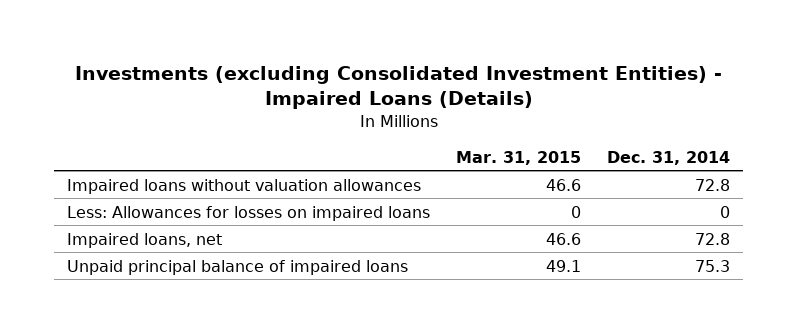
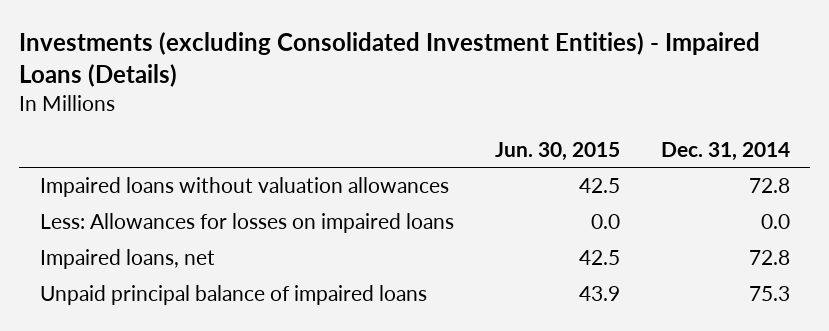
[456,150,582,165] Mar. 31, 2015 -> none
none -> [494,141,620,161] Jun. 30, 2015
[720,205,731,218] 0 -> [760,214,790,230] 0.0

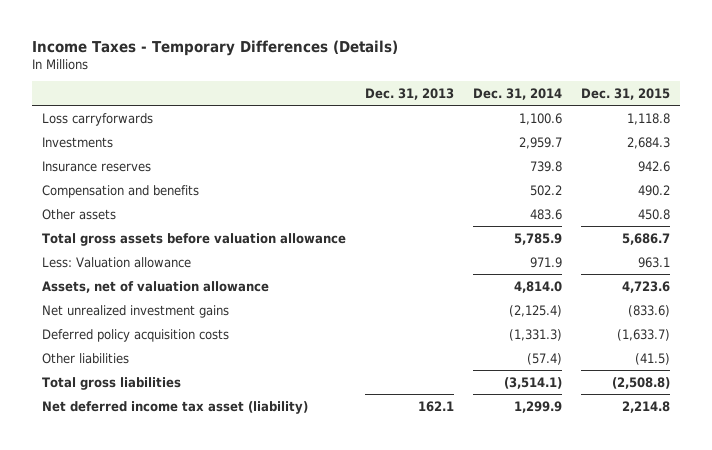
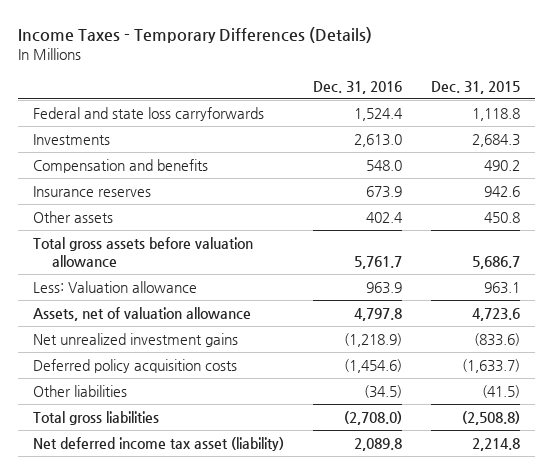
[364,87,454,100] Dec. 31, 2013 -> none
[473,87,563,100] Dec. 31, 2014 -> none
none -> [313,80,403,94] Dec. 31, 2016
[41,112,153,126] Loss carryforwards -> [32,106,264,121] Federal and state loss carryforwards
[41,160,151,172] Insurance reserves -> [32,185,151,197] Insurance reserves

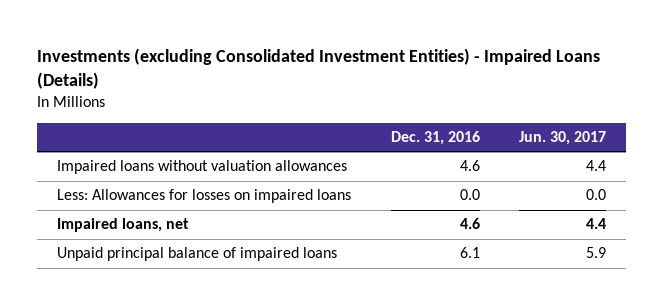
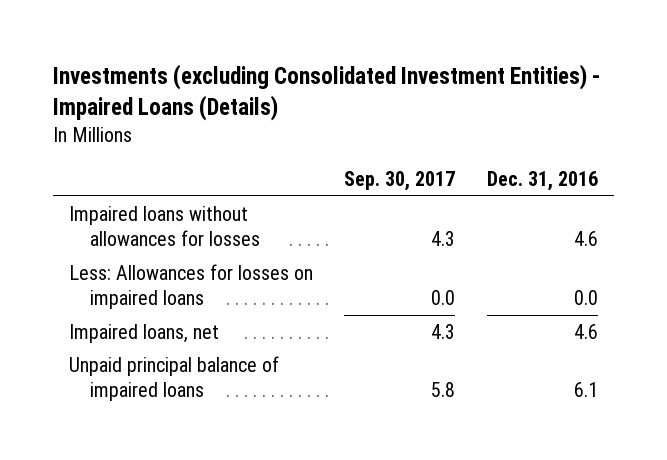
[519,131,607,146] Jun. 30, 2017 -> none
none -> [344,171,456,192] Sep. 30, 2017
[57,160,348,175] Impaired loans without valuation allowances -> [69,205,261,246] Impaired loans without allowances for losses

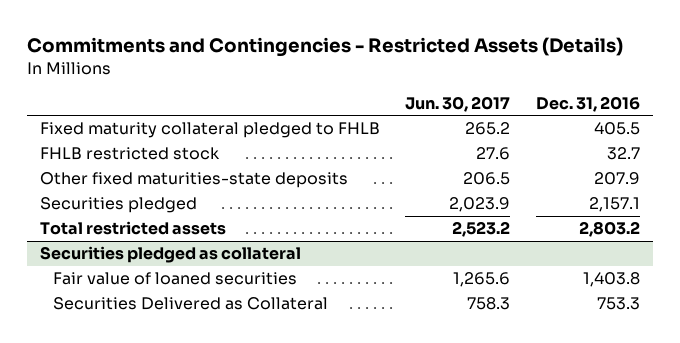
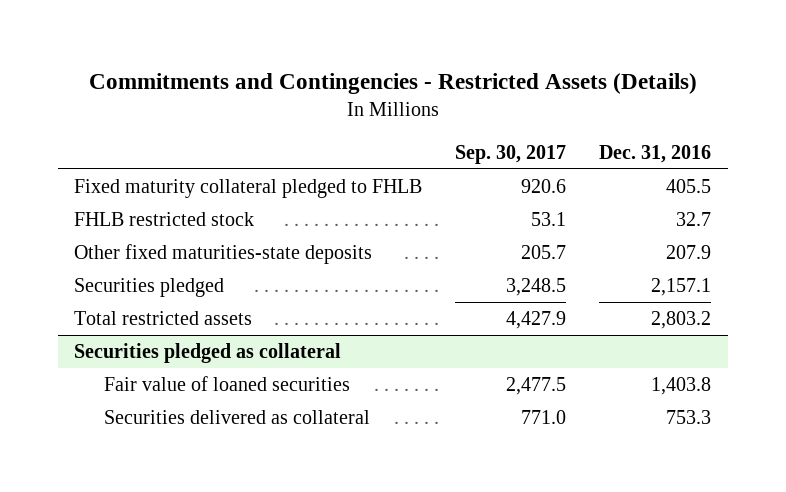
[405,95,511,112] Jun. 30, 2017 -> none
none -> [455,144,567,164] Sep. 30, 2017
[53,297,329,311] Securities Delivered as Collateral -> [104,409,371,424] Securities delivered as collateral

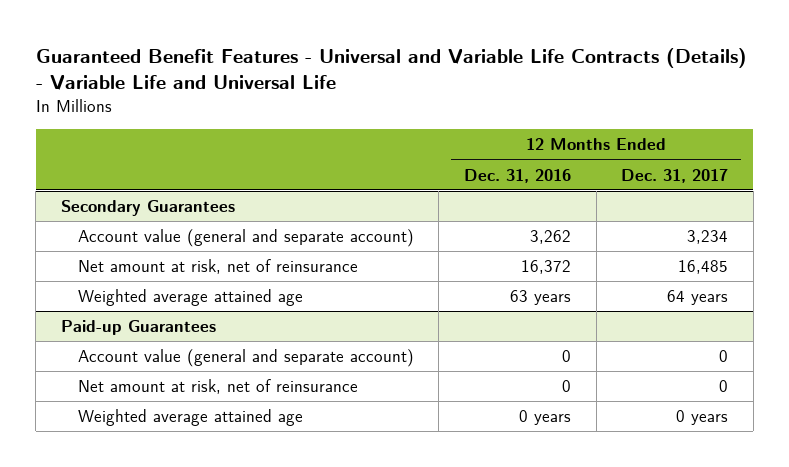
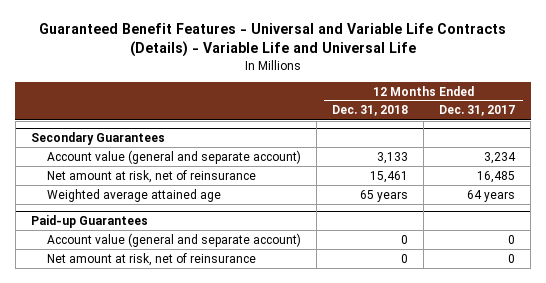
[463,168,571,183] Dec. 31, 2016 -> none
none -> [331,105,408,117] Dec. 31, 2018
[77,409,303,427] Weighted average attained age -> none

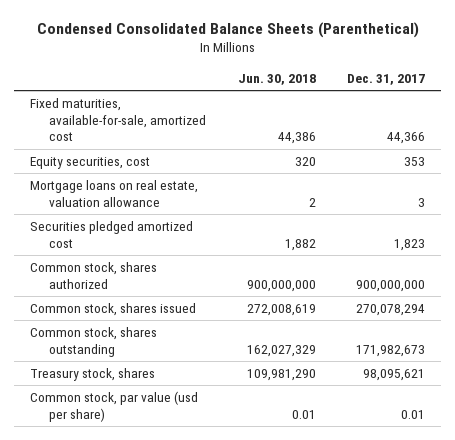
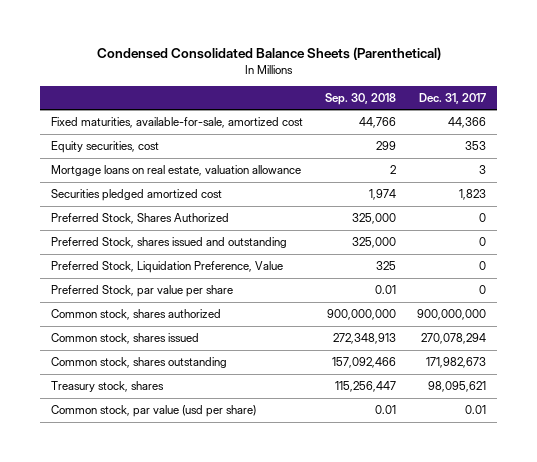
[237,73,316,85] Jun. 30, 2018 -> none
none -> [324,92,396,105] Sep. 30, 2018
none -> [50,213,229,225] Preferred Stock, Shares Authorized
none -> [50,237,287,249] Preferred Stock, shares issued and outstanding
none -> [50,261,283,274] Preferred Stock, Liquidation Preference, Value
none -> [50,285,233,298] Preferred Stock, par value per share

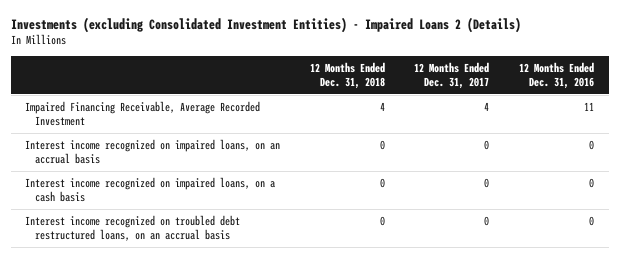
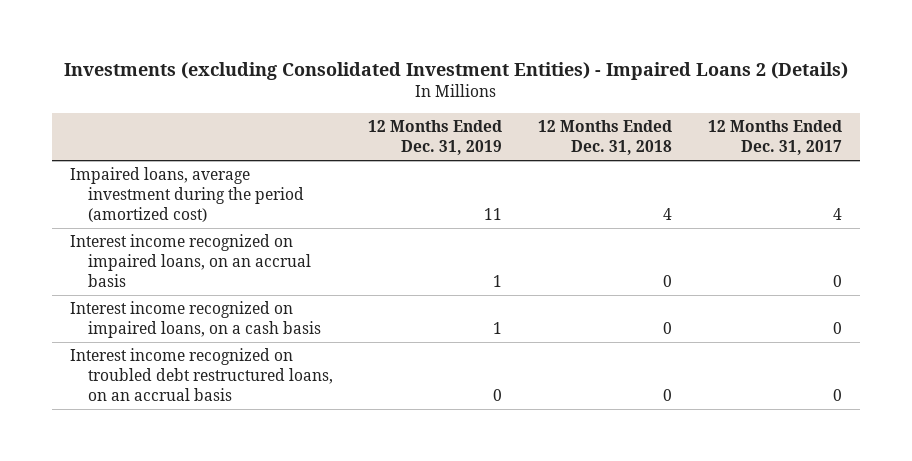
[519,61,595,90] 12 Months Ended Dec. 31, 2016 -> none
none -> [368,120,503,156] 12 Months Ended Dec. 31, 2019
[25,100,261,127] Impaired Financing Receivable, Average Recorded Investment -> [69,167,304,223] Impaired loans, average investment during the period (amortized cost)

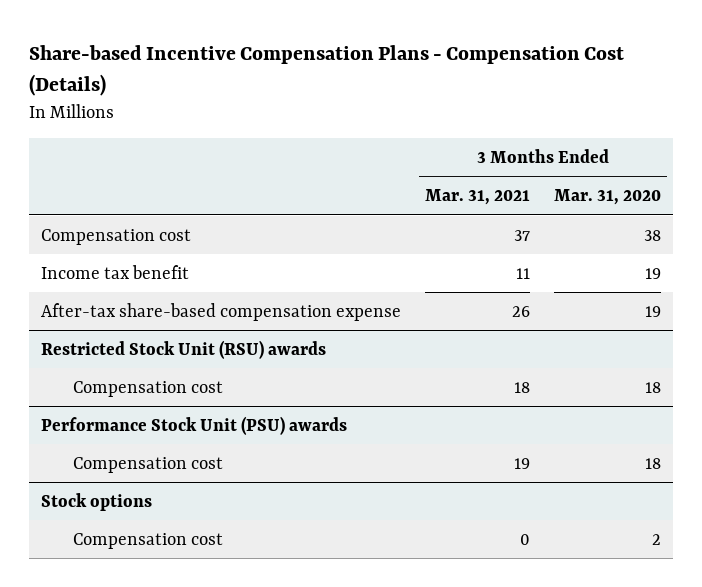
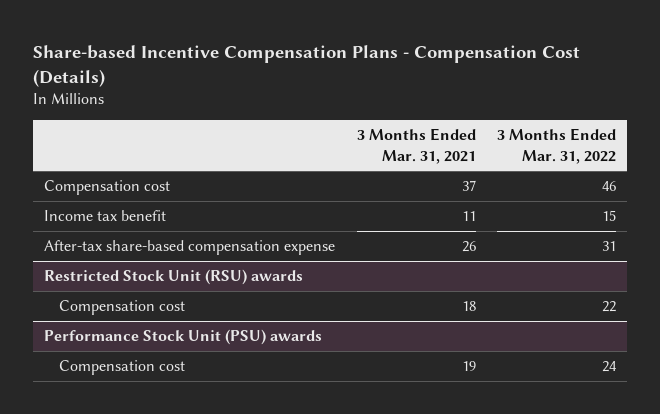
[554,189,662,206] Mar. 31, 2020 -> none
none -> [496,128,616,164] 3 Months Ended Mar. 31, 2022
[40,492,152,511] Stock options -> none
[72,532,223,549] Compensation cost -> none

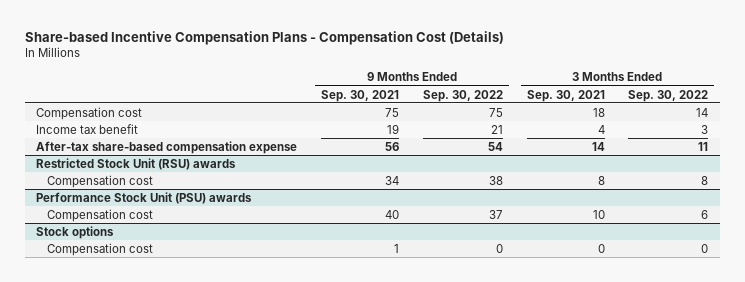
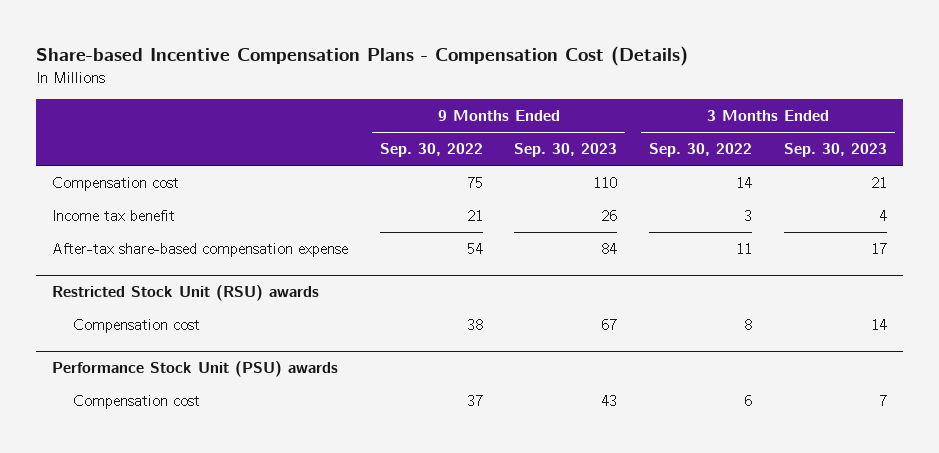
[321,89,400,102] Sep. 30, 2021 -> none
[526,89,605,102] Sep. 30, 2021 -> none
none -> [514,143,618,158] Sep. 30, 2023
none -> [783,143,887,158] Sep. 30, 2023
[36,225,115,239] Stock options -> none
[47,242,154,256] Compensation cost -> none

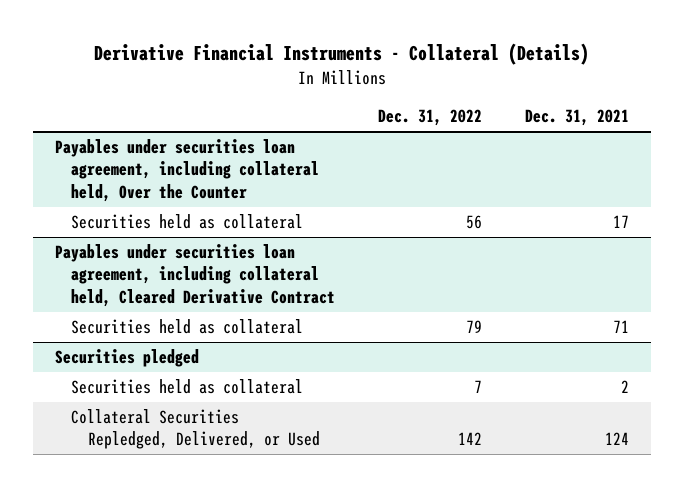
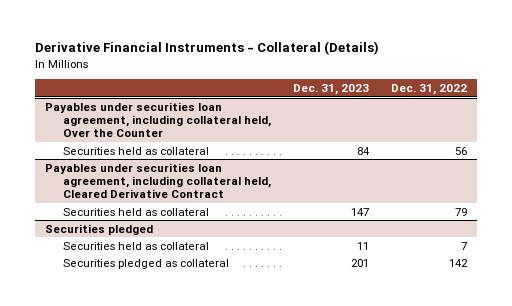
[525,109,630,127] Dec. 31, 2021 -> none
none -> [292,83,369,95] Dec. 31, 2023
[71,409,320,450] Collateral Securities Repledged, Delivered, or Used -> [63,258,230,269] Securities pledged as collateral

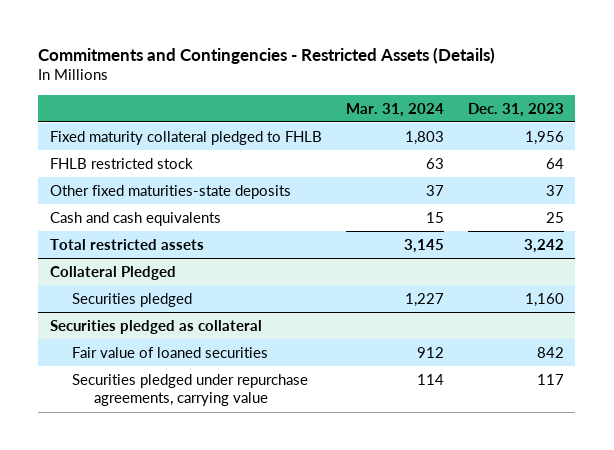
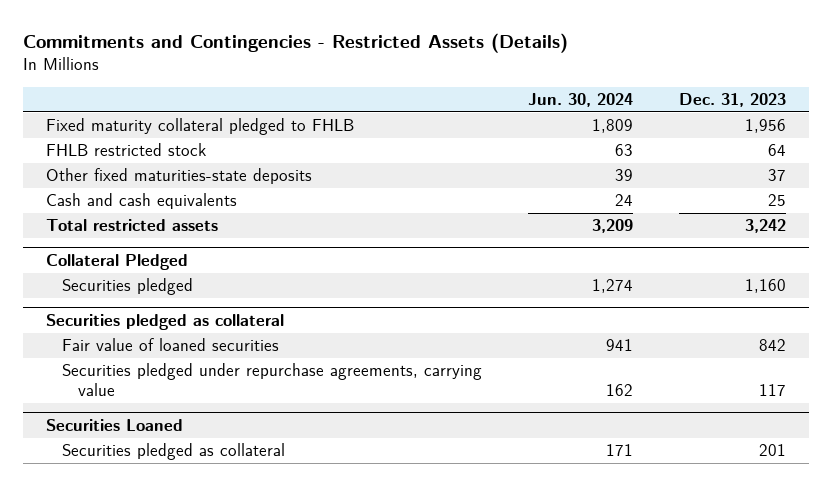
[345,102,444,117] Mar. 31, 2024 -> none
none -> [528,93,634,108] Jun. 30, 2024
none -> [45,419,183,432] Securities Loaned
none -> [61,443,285,461] Securities pledged as collateral

